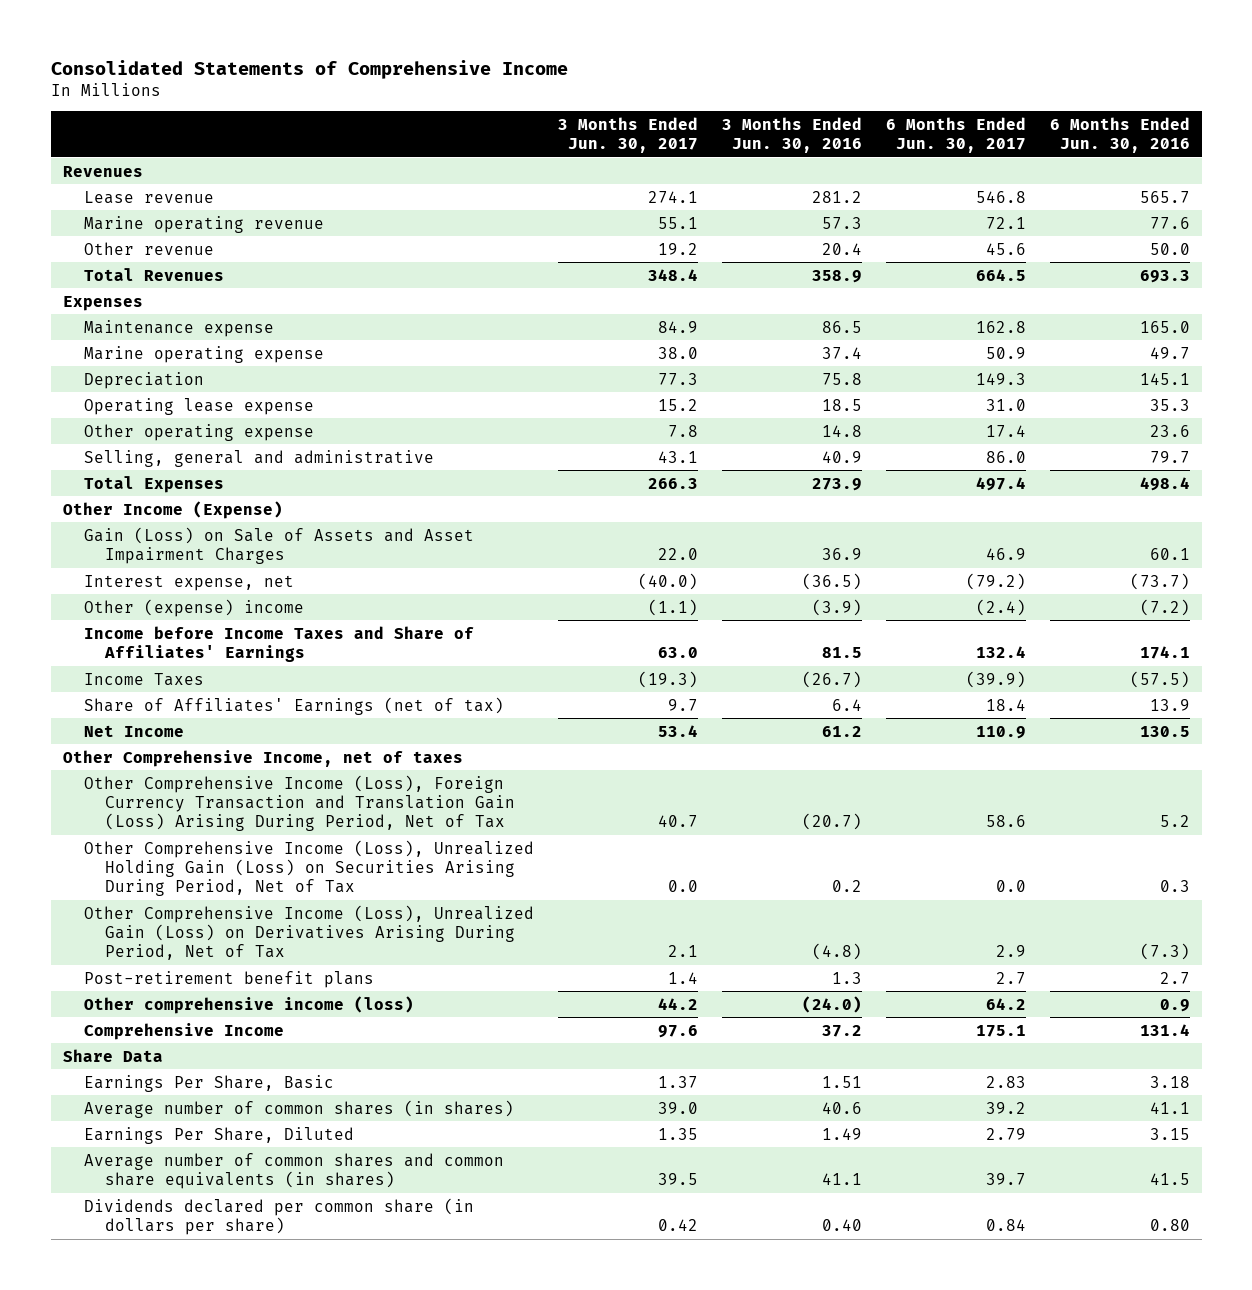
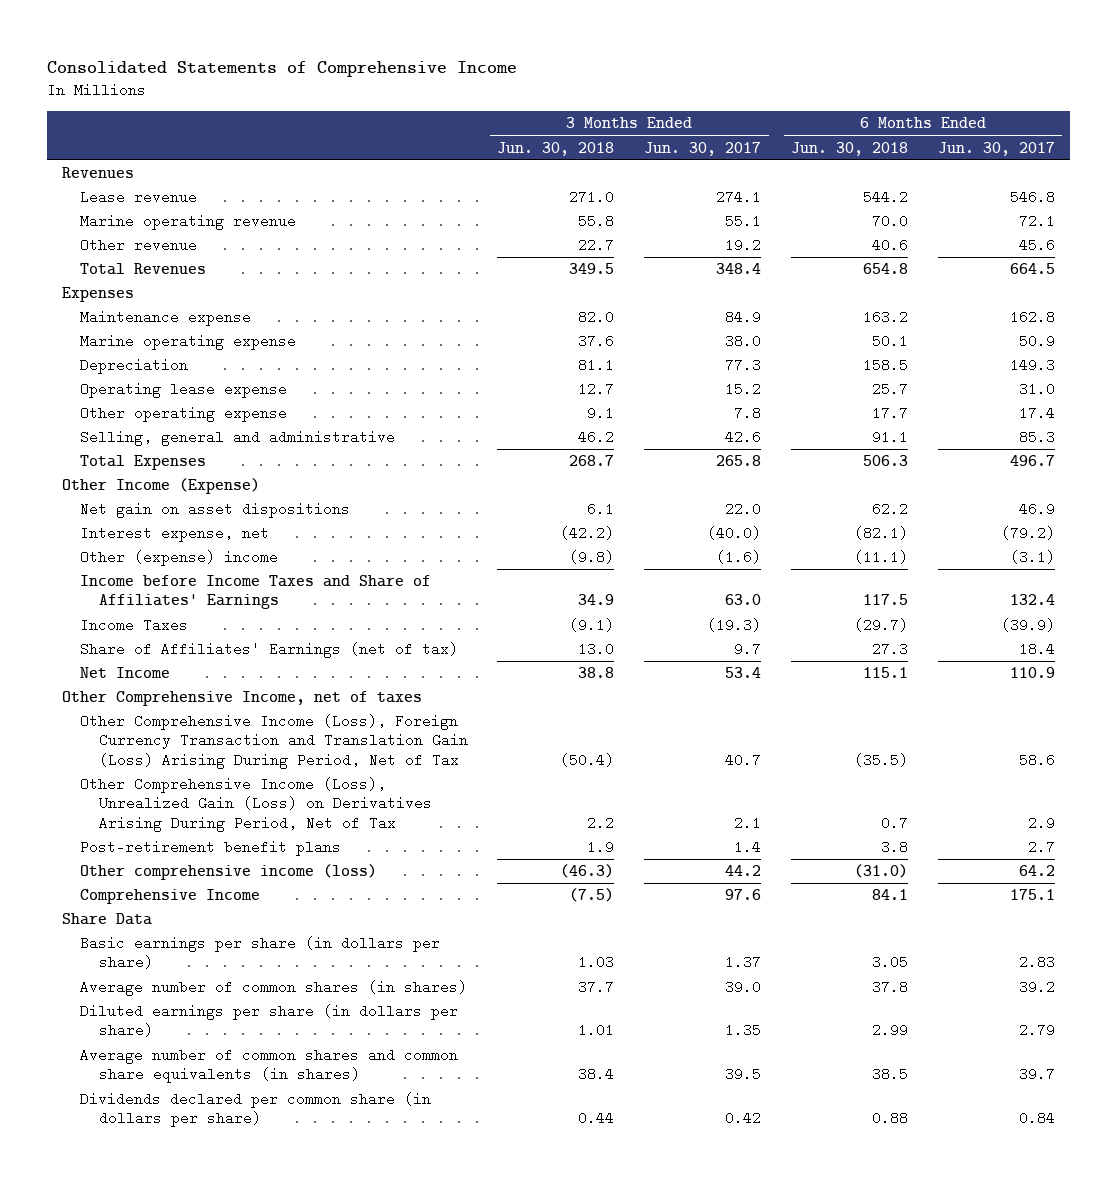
[721,116,862,153] 3 Months Ended Jun. 30, 2016 -> none
[1049,116,1190,153] 6 Months Ended Jun. 30, 2016 -> none
none -> [497,141,615,156] Jun. 30, 2018
none -> [791,141,909,156] Jun. 30, 2018
[657,450,698,463] 43.1 -> [725,430,762,445] 42.6
[985,450,1026,463] 86.0 -> [1018,430,1055,445] 85.3
[647,477,698,489] 266.3 -> [716,455,762,467] 265.8
[975,476,1026,491] 497.4 -> [1009,455,1055,467] 496.7
[83,526,474,564] Gain (Loss) on Sale of Assets and Asset Impairment Charges -> [80,502,351,519] Net gain on asset dispositions
[647,598,698,616] (1.1) -> [716,550,762,565] (1.6)
[975,598,1026,616] (2.4) -> [1009,550,1055,565] (3.1)
[83,839,534,896] Other Comprehensive Income (Loss), Unrealized Holding Gain (Loss) on Securities Arising During Period, Net of Tax -> none
[83,1074,334,1092] Earnings Per Share, Basic -> [80,936,441,970] Basic earnings per share (in dollars per share)
[83,1126,354,1144] Earnings Per Share, Diluted -> [80,1004,459,1038] Diluted earnings per share (in dollars per share)

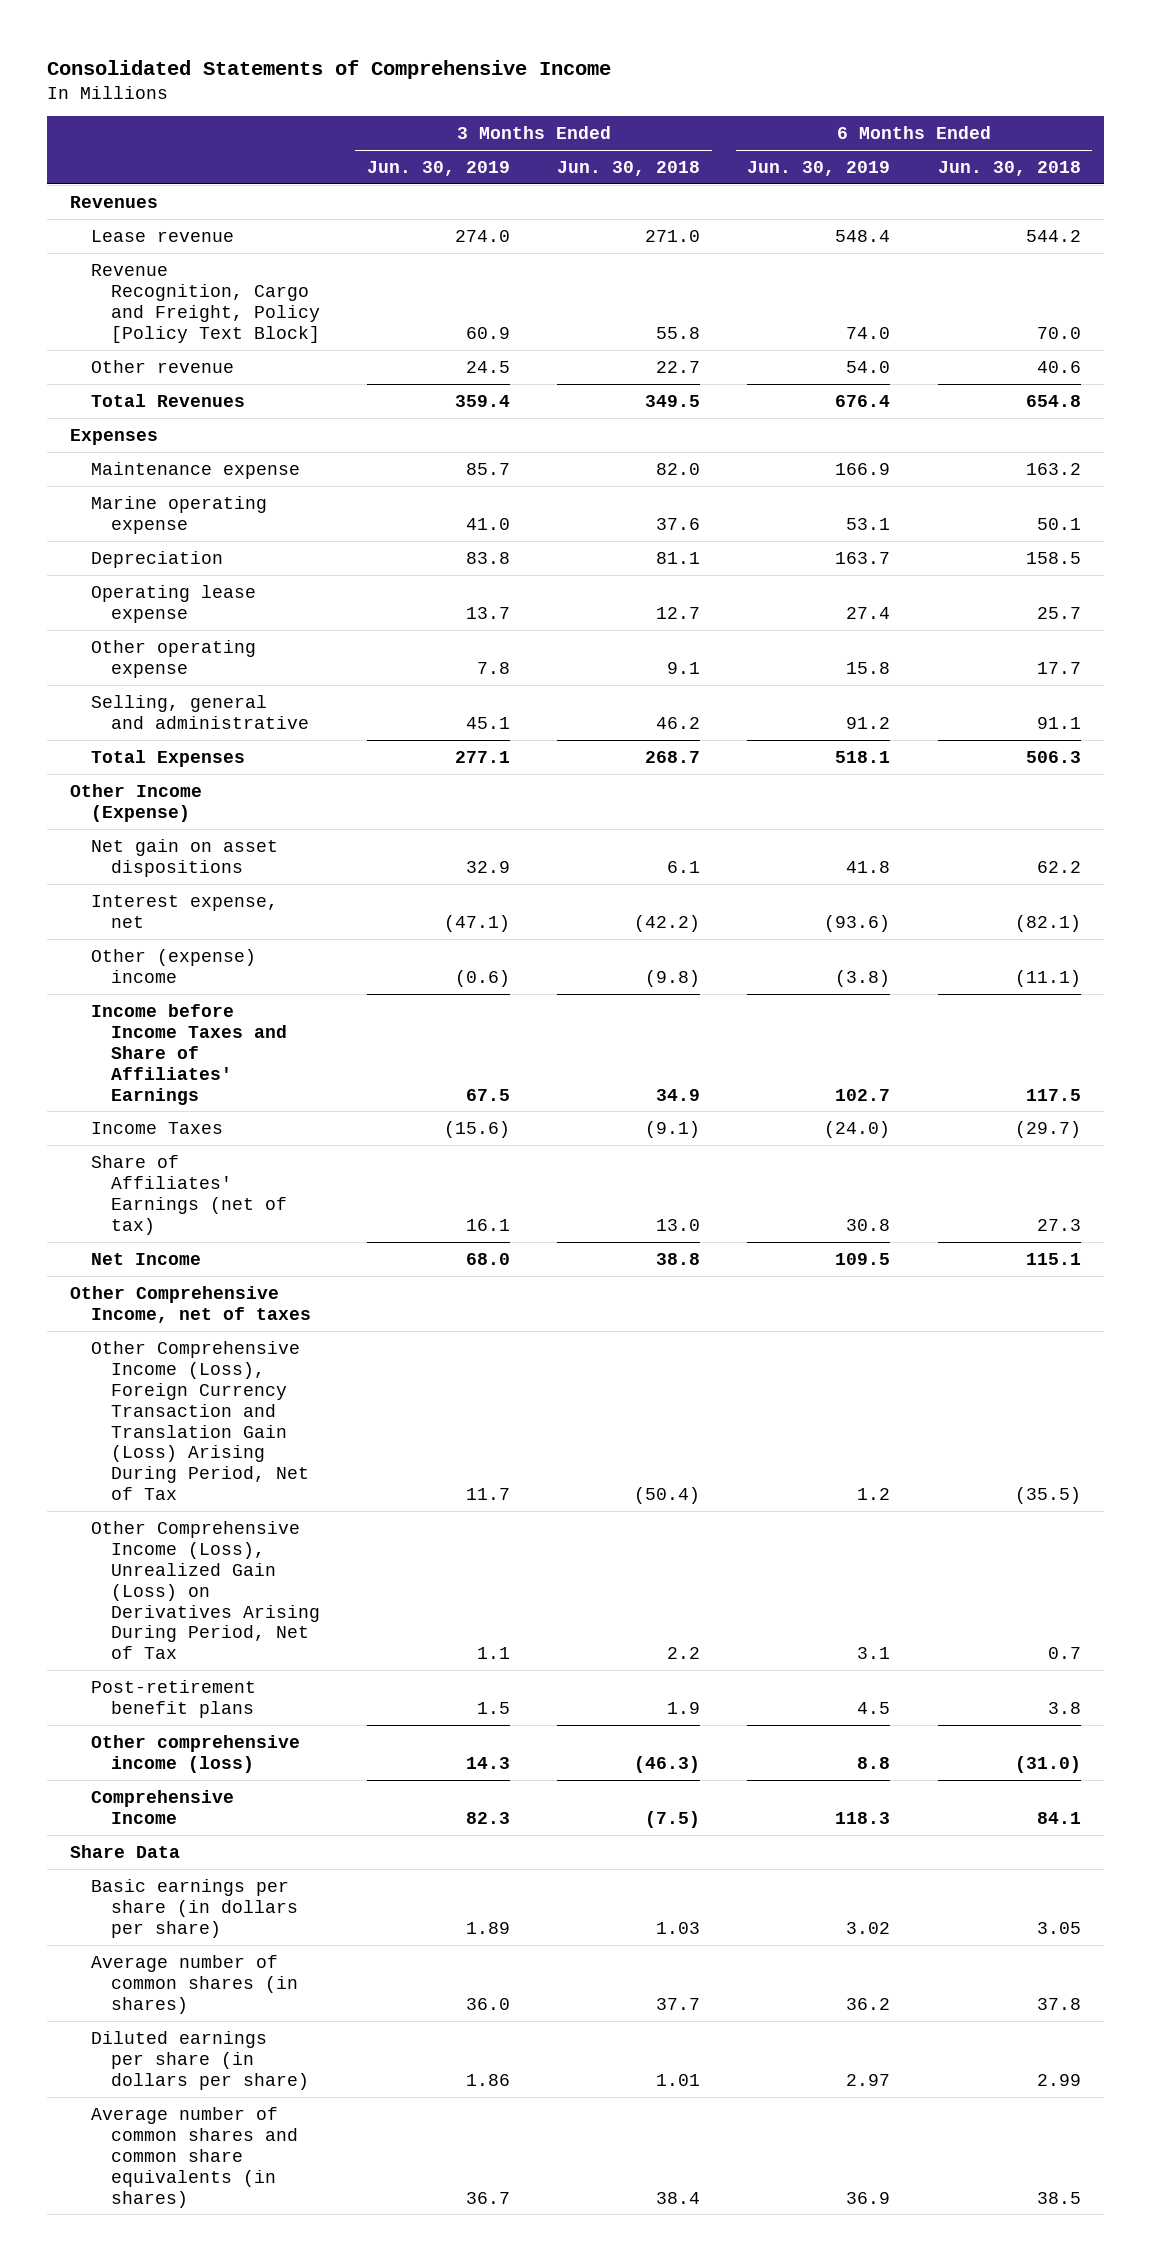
[644,141,762,156] Jun. 30, 2017 -> none
[937,141,1055,156] Jun. 30, 2017 -> none
none -> [367,160,511,176] Jun. 30, 2019
none -> [747,160,891,176] Jun. 30, 2019
[80,214,297,231] Marine operating revenue -> [90,263,320,343] Revenue Recognition, Cargo and Freight, Policy [Policy Text Block]
[80,1092,432,1128] Dividends declared per common share (in dollars per share) -> none

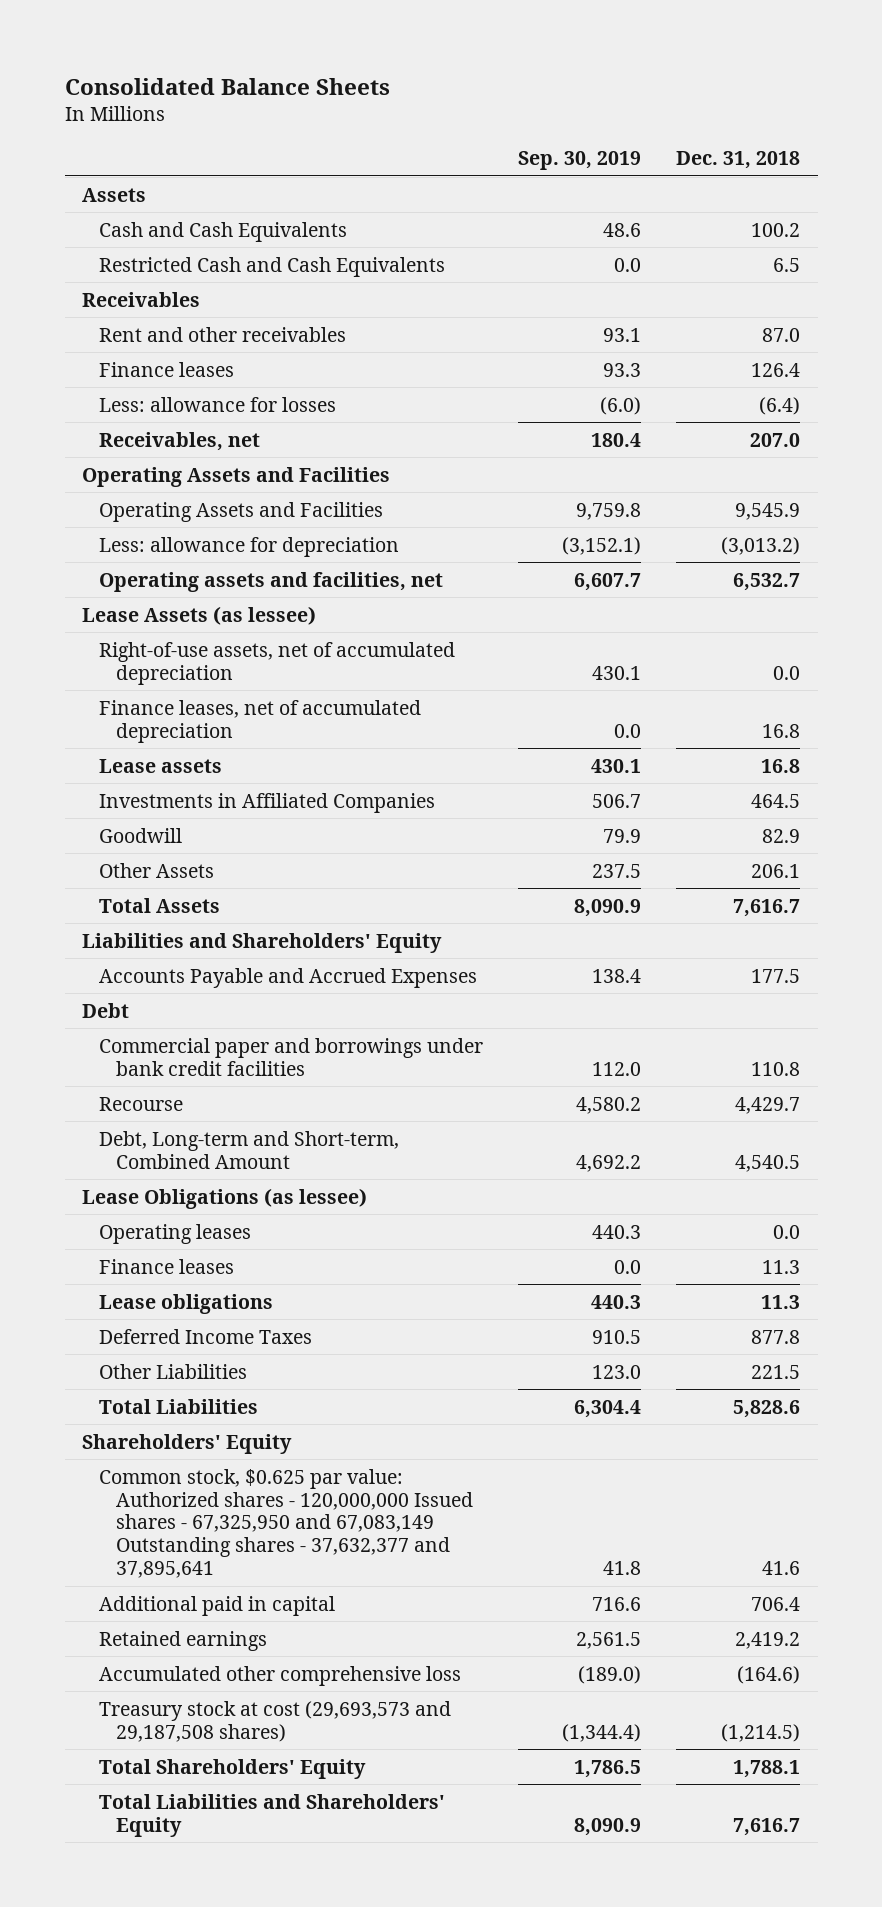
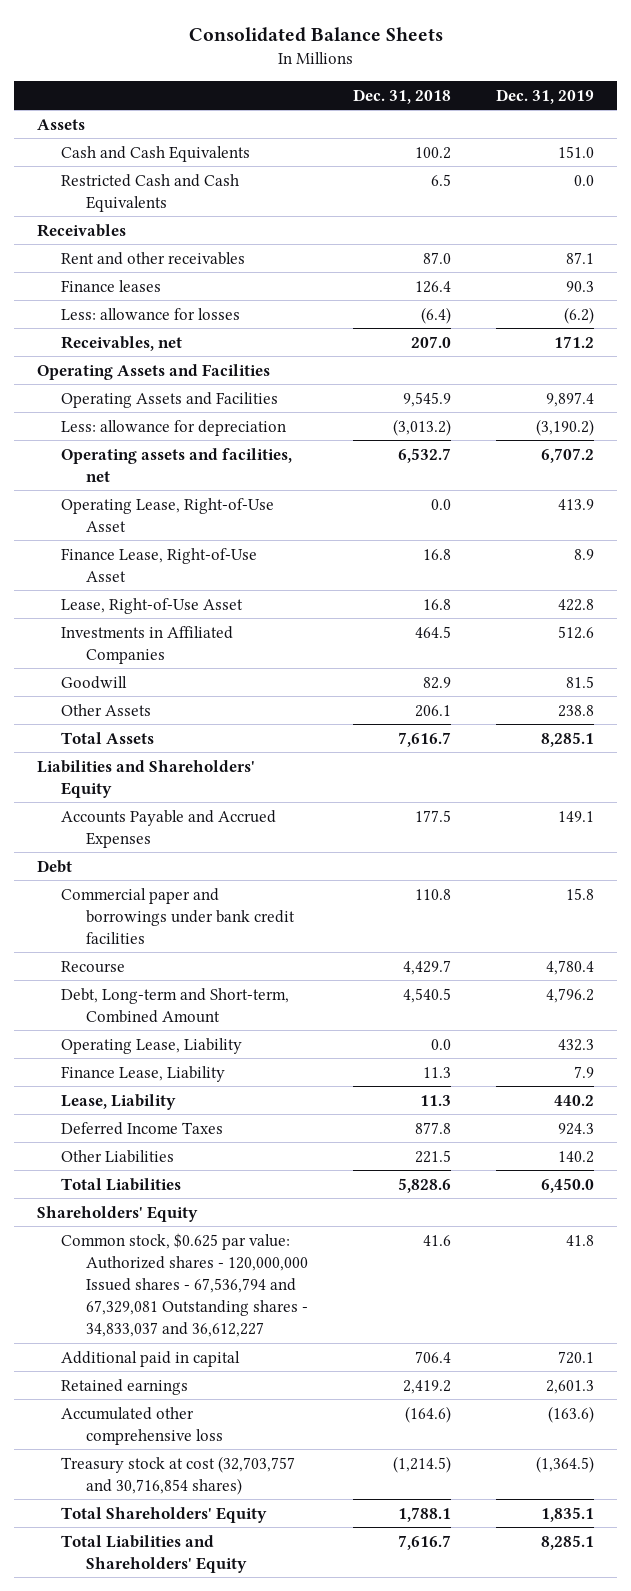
[518,151,642,171] Sep. 30, 2019 -> none
none -> [496,88,595,104] Dec. 31, 2019
[82,605,317,625] Lease Assets (as lessee) -> none
[99,641,456,685] Right-of-use assets, net of accumulated depreciation -> [61,497,275,532] Operating Lease, Right-of-Use Asset
[99,699,422,743] Finance leases, net of accumulated depreciation -> [61,547,258,582] Finance Lease, Right-of-Use Asset
[99,758,223,773] Lease assets -> [61,597,244,614] Lease, Right-of-Use Asset
[82,1187,368,1209] Lease Obligations (as lessee) -> none
[99,1223,252,1244] Operating leases -> [61,1037,243,1054] Operating Lease, Liability
[99,1258,235,1274] Finance leases -> [61,1065,226,1082] Finance Lease, Liability
[99,1293,274,1314] Lease obligations -> [61,1093,177,1110] Lease, Liability
[99,1468,474,1579] Common stock, $0.625 par value: Authorized shares - 120,000,000 Issued shares - 67,325,950 and 67,083,149 Outstanding shares - 37,632,377 and 37,895,641 -> [61,1232,308,1337] Common stock, $0.625 par value: Authorized shares - 120,000,000 Issued shares - 67,536,794 and 67,329,081 Outstanding shares - 34,833,037 and 36,612,227
[99,1700,452,1742] Treasury stock at cost (29,693,573 and 29,187,508 shares) -> [61,1455,296,1495] Treasury stock at cost (32,703,757 and 30,716,854 shares)

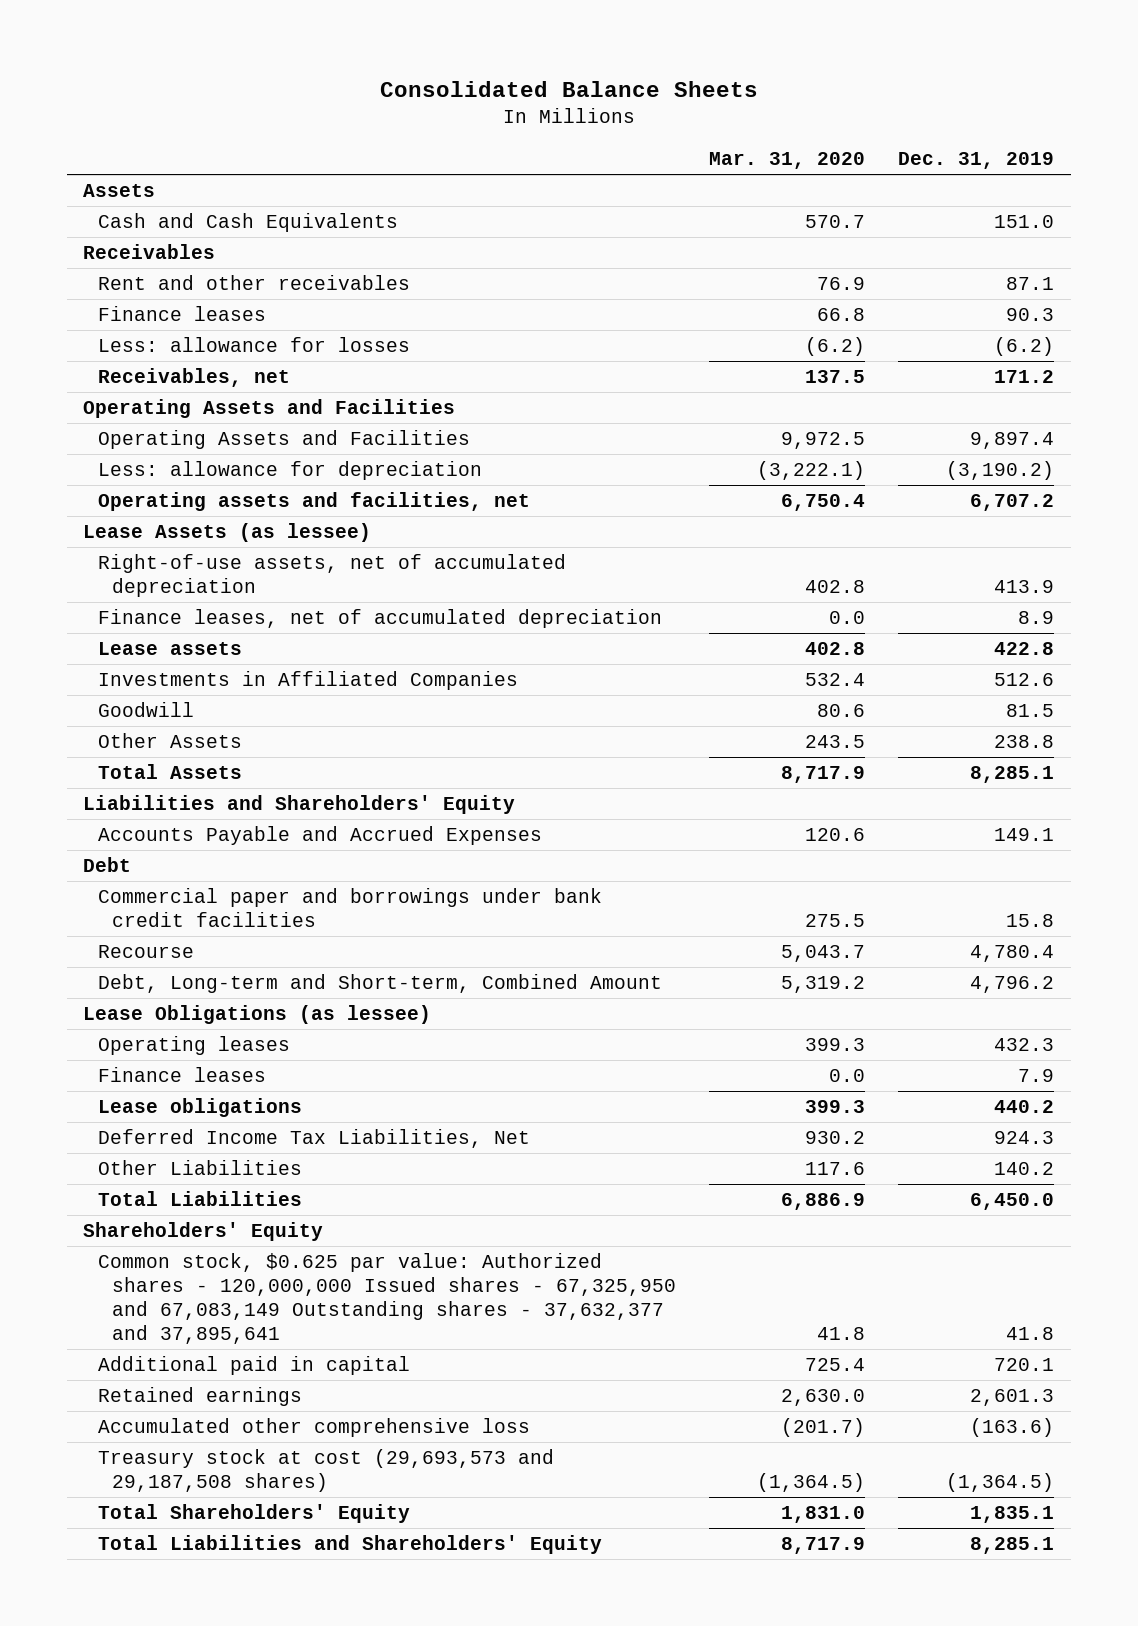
[353,88,452,104] Dec. 31, 2018 -> none
none -> [709,152,866,170] Mar. 31, 2020
[61,173,240,212] Restricted Cash and Cash Equivalents -> none
none -> [83,523,372,543] Lease Assets (as lessee)
[61,497,275,532] Operating Lease, Right-of-Use Asset -> [97,554,566,598] Right-of-use assets, net of accumulated depreciation
[61,547,258,582] Finance Lease, Right-of-Use Asset -> [97,609,662,629] Finance leases, net of accumulated depreciation
[61,597,244,614] Lease, Right-of-Use Asset -> [97,642,242,656] Lease assets
none -> [83,1005,432,1025] Lease Obligations (as lessee)
[61,1037,243,1054] Operating Lease, Liability -> [97,1036,290,1056] Operating leases
[61,1065,226,1082] Finance Lease, Liability -> [97,1067,266,1083] Finance leases
[61,1093,177,1110] Lease, Liability -> [97,1098,302,1118] Lease obligations
[61,1121,224,1135] Deferred Income Taxes -> [97,1129,530,1149] Deferred Income Tax Liabilities, Net
[61,1232,308,1337] Common stock, $0.625 par value: Authorized shares - 120,000,000 Issued shares - 67,536,794 and 67,329,081 Outstanding shares - 34,833,037 and 36,612,227 -> [97,1253,677,1344] Common stock, $0.625 par value: Authorized shares - 120,000,000 Issued shares - 67,325,950 and 67,083,149 Outstanding shares - 37,632,377 and 37,895,641
[61,1455,296,1495] Treasury stock at cost (32,703,757 and 30,716,854 shares) -> [97,1449,554,1493] Treasury stock at cost (29,693,573 and 29,187,508 shares)

